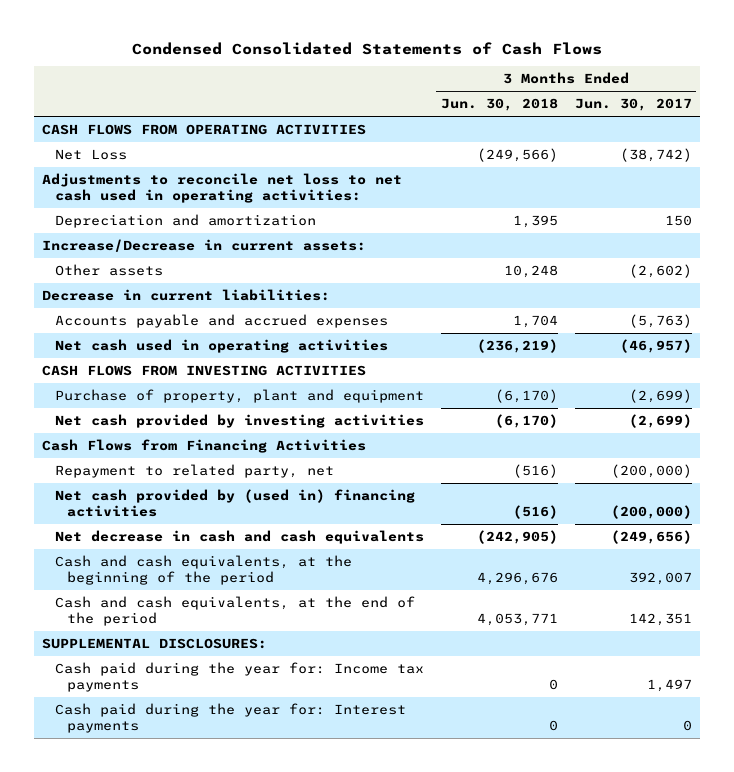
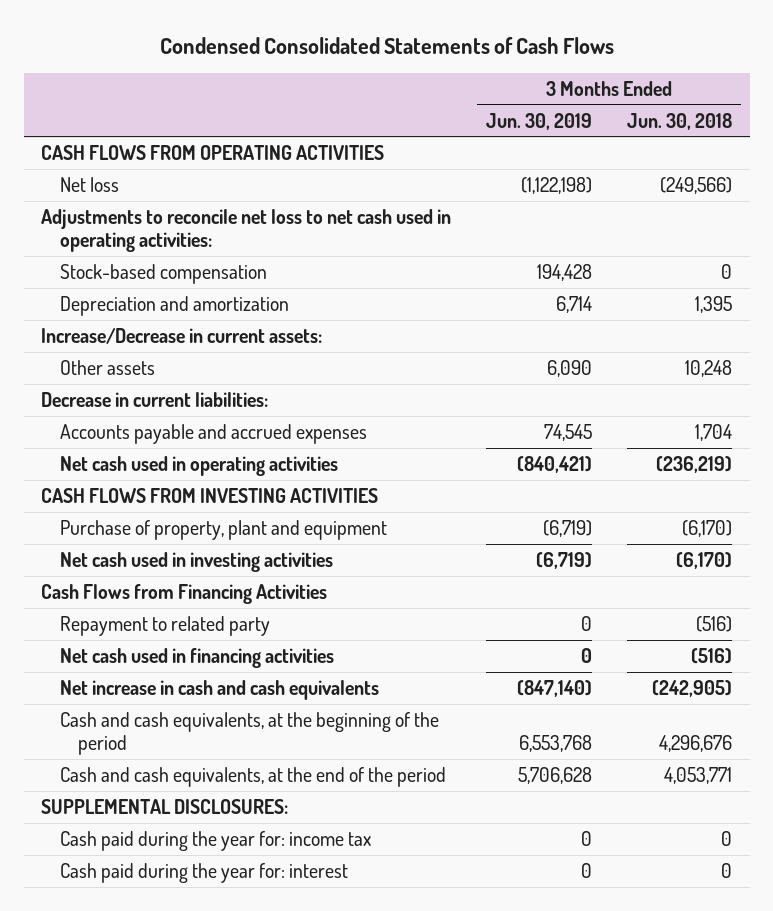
[574,98,692,112] Jun. 30, 2017 -> none
none -> [486,112,593,130] Jun. 30, 2019
[54,148,127,160] Net Loss -> [59,176,119,192] Net loss
none -> [59,263,267,284] Stock-based compensation
[54,413,424,428] Net cash provided by investing activities -> [59,551,333,572] Net cash used in investing activities
[54,463,334,478] Repayment to related party, net -> [59,615,270,636] Repayment to related party
[54,488,415,518] Net cash provided by (used in) financing activities -> [59,647,334,668] Net cash used in financing activities
[54,529,424,544] Net decrease in cash and cash equivalents -> [59,679,379,700] Net increase in cash and cash equivalents
[54,661,424,693] Cash paid during the year for: Income tax payments -> [59,830,371,851] Cash paid during the year for: income tax
[54,702,406,734] Cash paid during the year for: Interest payments -> [59,862,348,883] Cash paid during the year for: interest

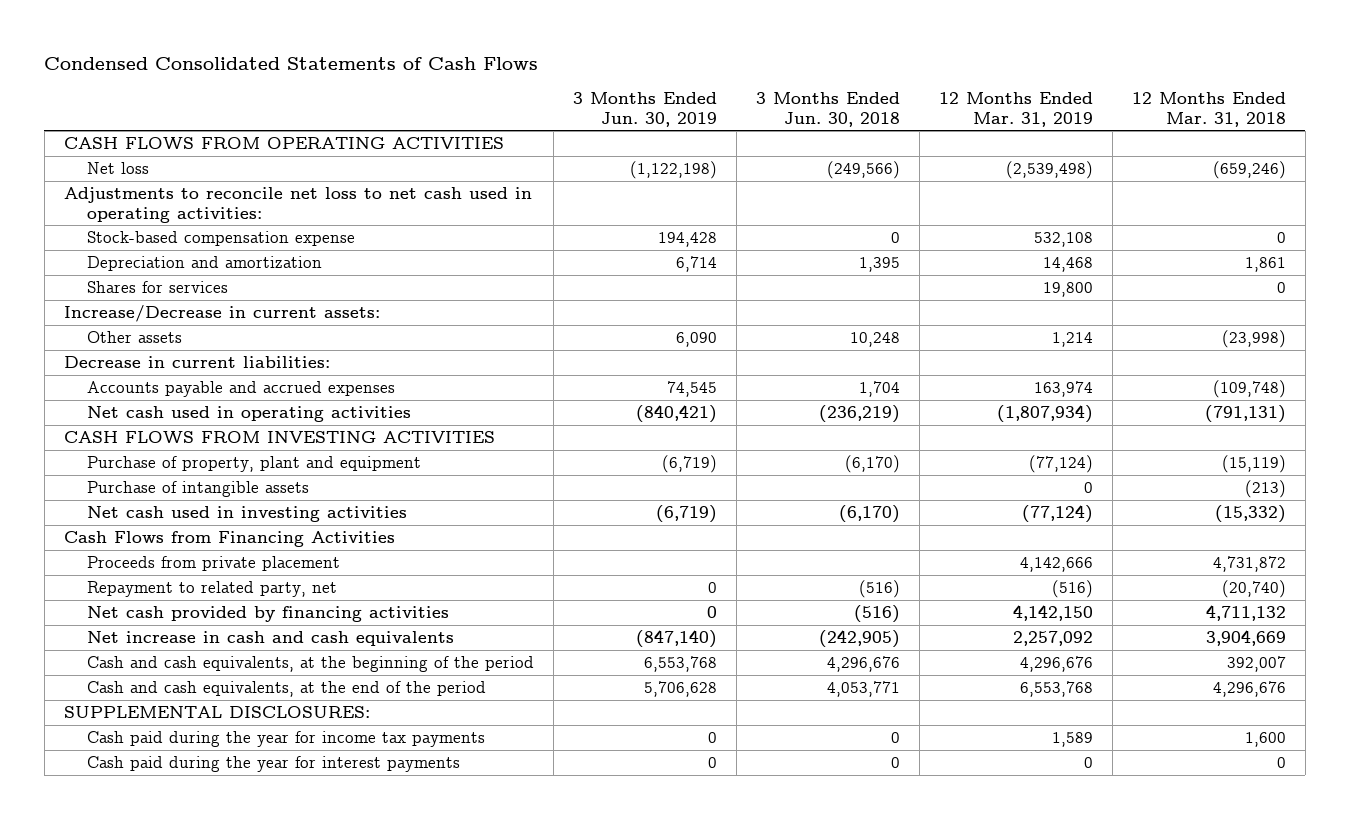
none -> [939,92,1094,127] 12 Months Ended Mar. 31, 2019
none -> [1131,92,1286,127] 12 Months Ended Mar. 31, 2018
[59,263,267,284] Stock-based compensation -> [87,231,356,247] Stock-based compensation expense
none -> [87,281,229,294] Shares for services
none -> [87,481,310,498] Purchase of intangible assets
none -> [87,556,341,572] Proceeds from private placement
[59,615,270,636] Repayment to related party -> [87,581,338,598] Repayment to related party, net
[59,647,334,668] Net cash used in financing activities -> [87,606,450,623] Net cash provided by financing activities
[59,830,371,851] Cash paid during the year for: income tax -> [87,731,486,748] Cash paid during the year for income tax payments
[59,862,348,883] Cash paid during the year for: interest -> [87,756,461,773] Cash paid during the year for interest payments

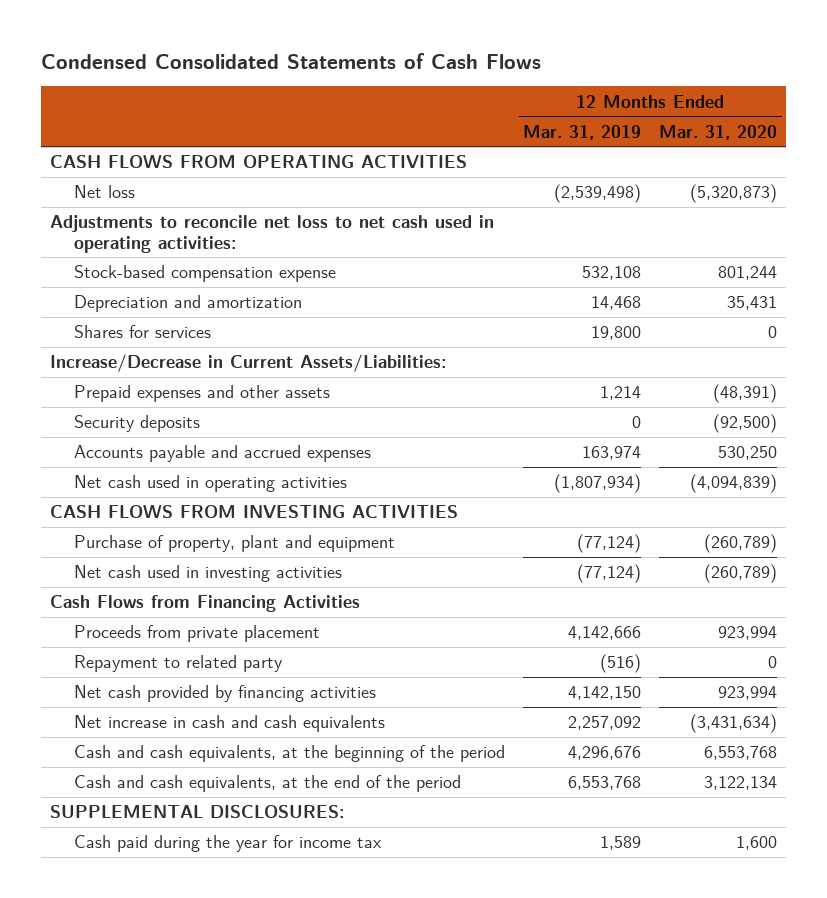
[573,92,718,127] 3 Months Ended Jun. 30, 2019 -> none
[756,92,901,127] 3 Months Ended Jun. 30, 2018 -> none
[1131,92,1286,127] 12 Months Ended Mar. 31, 2018 -> none
none -> [659,124,778,140] Mar. 31, 2020
[63,356,330,369] Decrease in current liabilities: -> none
[63,305,380,323] Increase/Decrease in current assets: -> [49,354,446,373] Increase/Decrease in Current Assets/Liabilities:
[87,331,183,344] Other assets -> [73,385,330,403] Prepaid expenses and other assets
none -> [73,415,200,433] Security deposits
[87,481,310,498] Purchase of intangible assets -> none
[87,581,338,598] Repayment to related party, net -> [73,655,283,673] Repayment to related party
[87,756,461,773] Cash paid during the year for interest payments -> none
[87,731,486,748] Cash paid during the year for income tax payments -> [73,835,382,853] Cash paid during the year for income tax

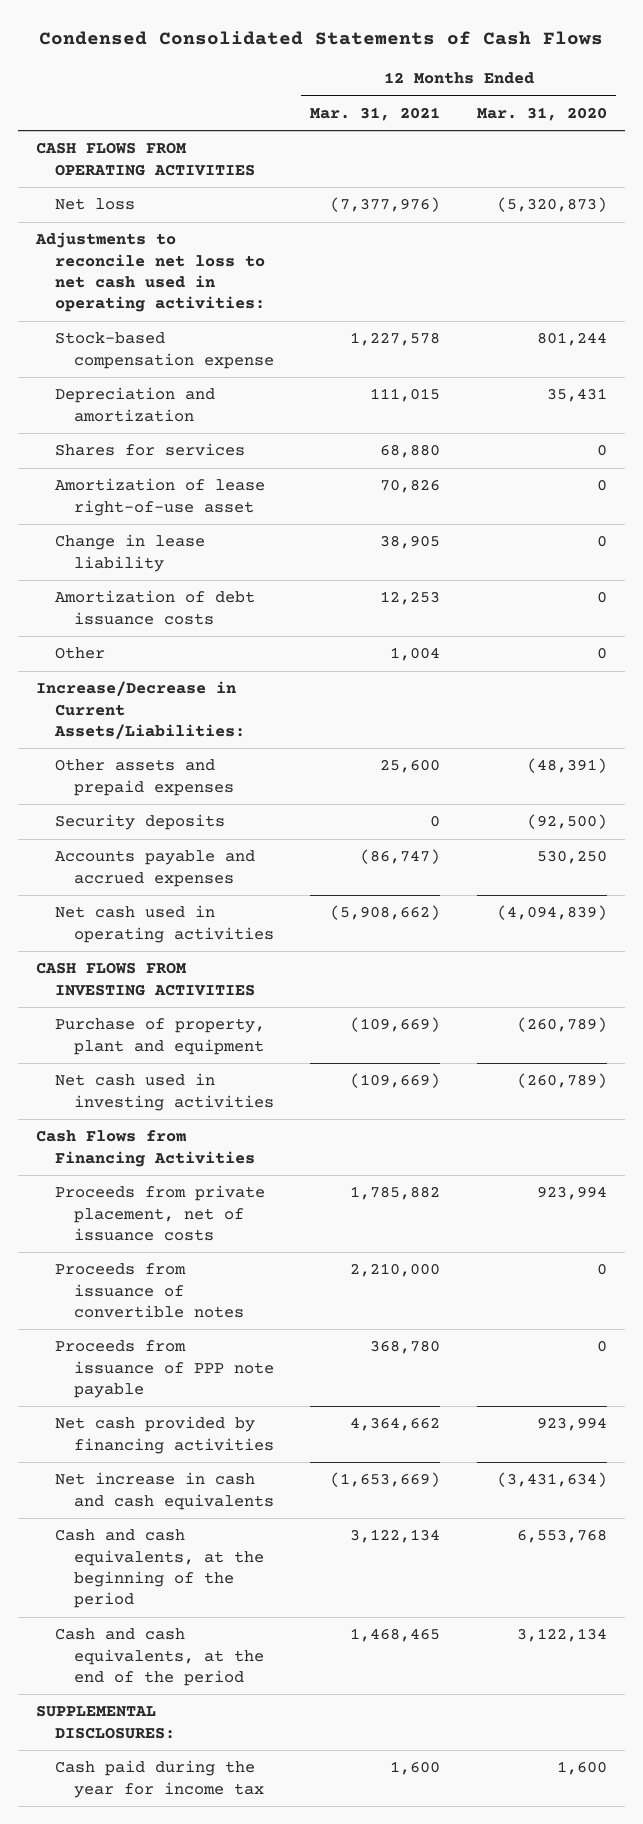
[523,124,642,140] Mar. 31, 2019 -> none
none -> [310,107,441,122] Mar. 31, 2021
none -> [55,478,266,516] Amortization of lease right-of-use asset
none -> [55,534,206,572] Change in lease liability
none -> [55,590,256,625] Amortization of debt issuance costs
none -> [55,647,106,660] Other
[73,385,330,403] Prepaid expenses and other assets -> [55,759,235,796] Other assets and prepaid expenses
[73,655,283,673] Repayment to related party -> none
[73,625,320,643] Proceeds from private placement -> [55,1185,266,1241] Proceeds from private placement, net of issuance costs
none -> [55,1263,245,1318] Proceeds from issuance of convertible notes
none -> [55,1340,275,1398] Proceeds from issuance of PPP note payable

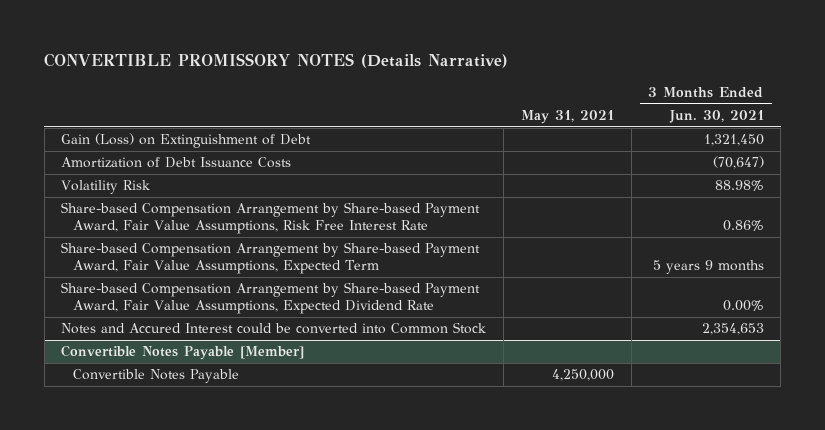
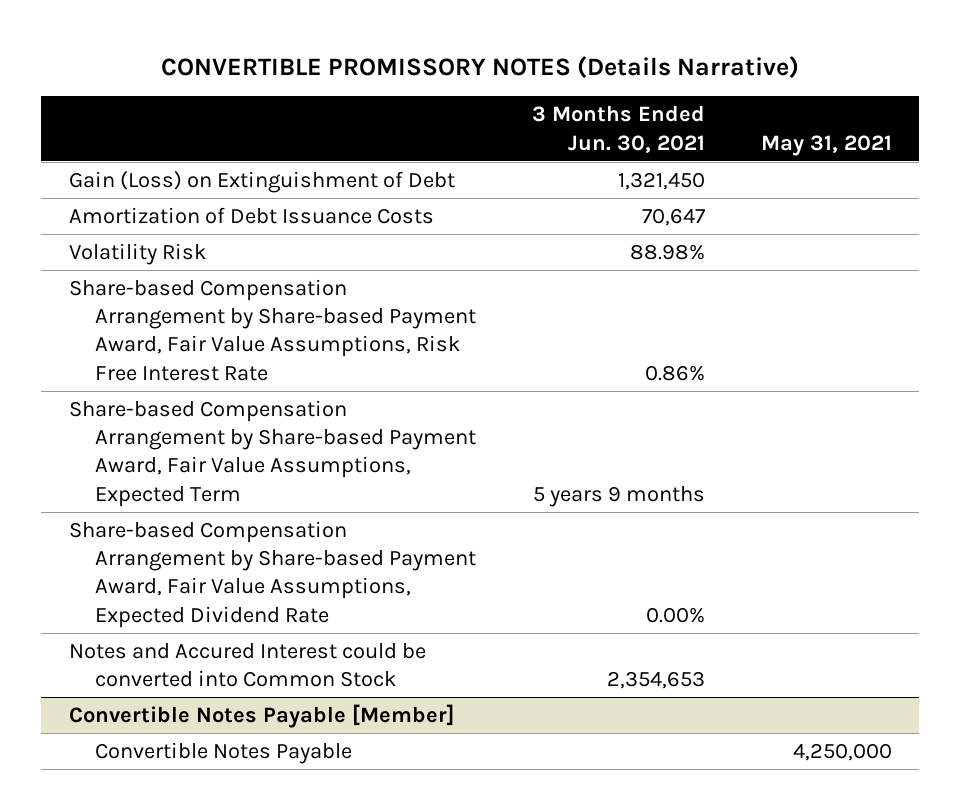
[712,156,764,170] (70,647) -> [641,207,705,226] 70,647

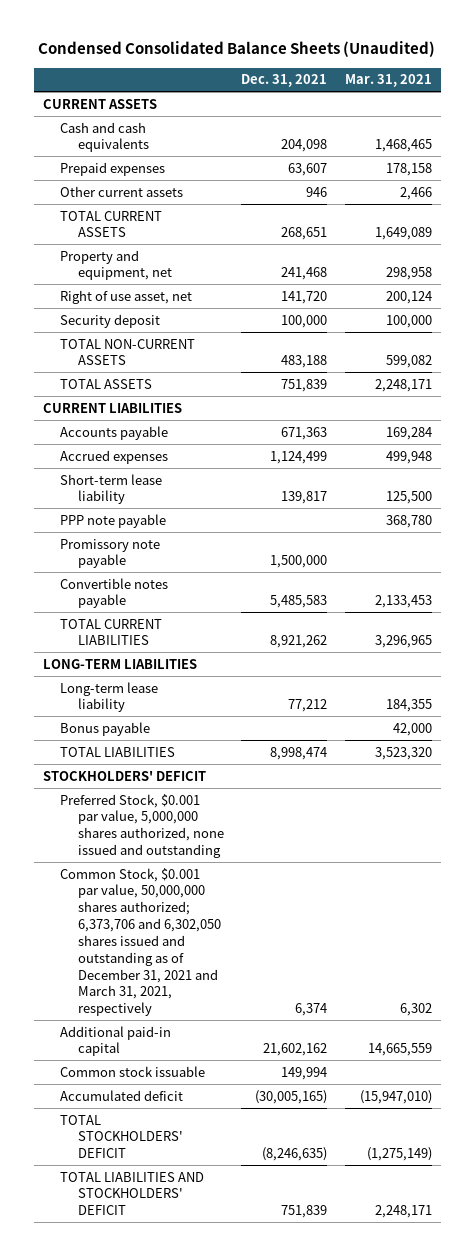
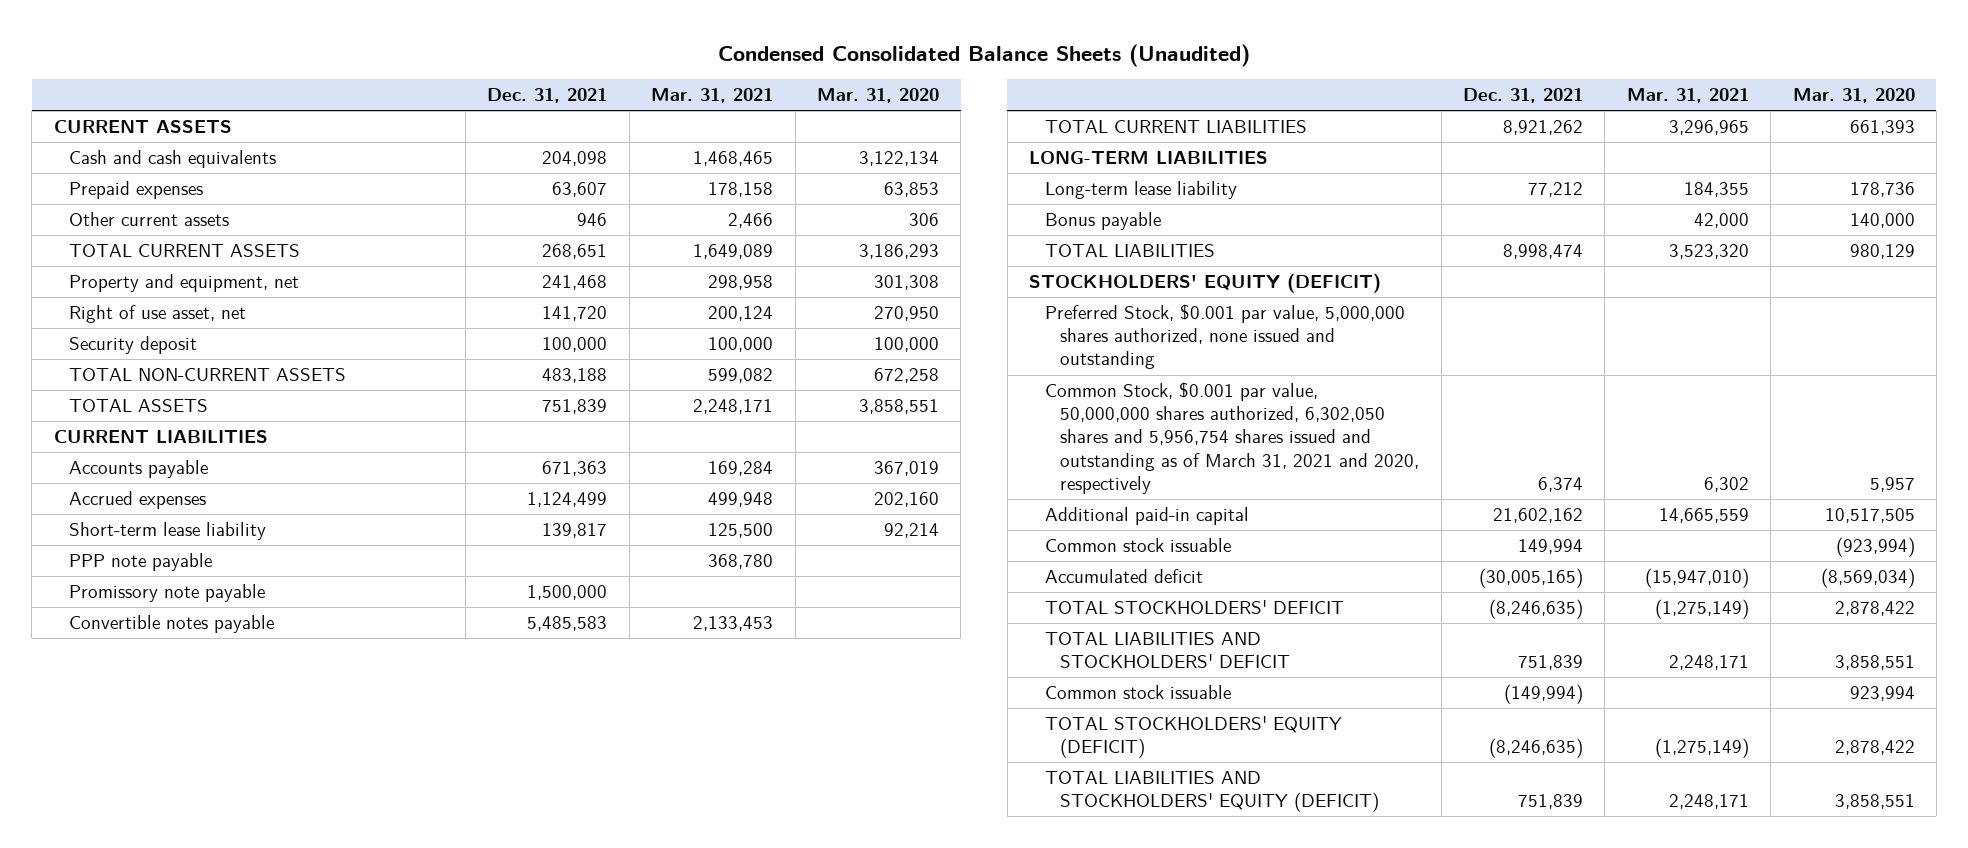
none -> [817,88,940,104] Mar. 31, 2020
[42,770,206,781] STOCKHOLDERS' DEFICIT -> [1029,273,1382,294] STOCKHOLDERS' EQUITY (DEFICIT)
[60,867,221,1017] Common Stock, $0.001 par value, 50,000,000 shares authorized; 6,373,706 and 6,302,050 shares issued and outstanding as of December 31, 2021 and March 31, 2021, respectively -> [1044,382,1420,494] Common Stock, $0.001 par value, 50,000,000 shares authorized, 6,302,050 shares and 5,956,754 shares issued and outstanding as of March 31, 2021 and 2020, respectively
none -> [1044,685,1231,700] Common stock issuable
none -> [1044,716,1342,759] TOTAL STOCKHOLDERS' EQUITY (DEFICIT)
none -> [1044,771,1380,813] TOTAL LIABILITIES AND STOCKHOLDERS' EQUITY (DEFICIT)

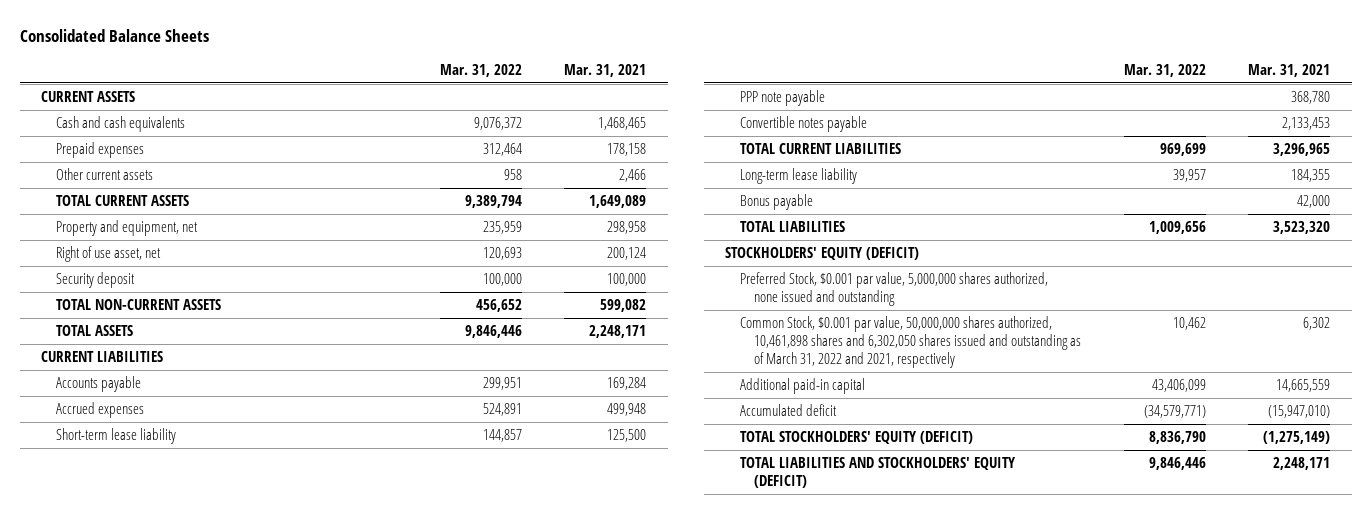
[718,43,1251,67] Condensed Consolidated Balance Sheets (Unaudited) -> [19,28,209,42] Consolidated Balance Sheets
[487,88,608,104] Dec. 31, 2021 -> none
[817,88,940,104] Mar. 31, 2020 -> none
none -> [439,63,522,77] Mar. 31, 2022
[69,584,266,603] Promissory note payable -> none
[1029,151,1269,165] LONG-TERM LIABILITIES -> none
[1044,382,1420,494] Common Stock, $0.001 par value, 50,000,000 shares authorized, 6,302,050 shares and 5,956,754 shares issued and outstanding as of March 31, 2021 and 2020, respectively -> [739,316,1082,369] Common Stock, $0.001 par value, 50,000,000 shares authorized, 10,461,898 shares and 6,302,050 shares issued and outstanding as of March 31, 2022 and 2021, respectively
[1044,538,1231,553] Common stock issuable -> none
[1044,600,1344,615] TOTAL STOCKHOLDERS' DEFICIT -> none
[1044,632,1291,669] TOTAL LIABILITIES AND STOCKHOLDERS' DEFICIT -> none
[1044,685,1231,700] Common stock issuable -> none

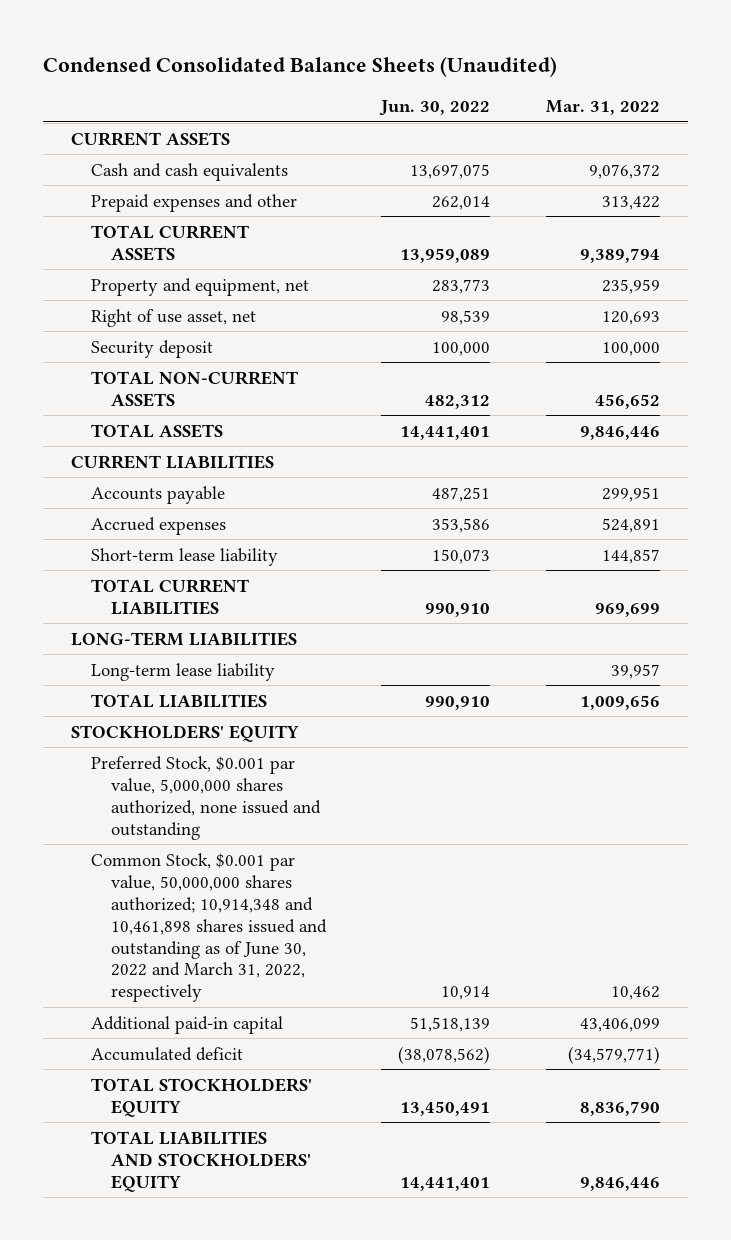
[19,28,209,42] Consolidated Balance Sheets -> [42,55,557,77] Condensed Consolidated Balance Sheets (Unaudited)
[564,63,647,77] Mar. 31, 2021 -> none
none -> [379,99,491,116] Jun. 30, 2022
[55,168,153,181] Other current assets -> none
[55,142,144,159] Prepaid expenses -> [90,193,297,212] Prepaid expenses and other
[482,143,522,157] 312,464 -> [602,195,661,210] 313,422
[739,90,825,107] PPP note payable -> none
[739,116,867,133] Convertible notes payable -> none
none -> [70,631,297,646] LONG-TERM LIABILITIES
[739,194,813,211] Bonus payable -> none
[724,247,919,261] STOCKHOLDERS' EQUITY (DEFICIT) -> [70,724,299,742] STOCKHOLDERS' EQUITY
[739,316,1082,369] Common Stock, $0.001 par value, 50,000,000 shares authorized, 10,461,898 shares and 6,302,050 shares issued and outstanding as of March 31, 2022 and 2021, respectively -> [90,852,327,1003] Common Stock, $0.001 par value, 50,000,000 shares authorized; 10,914,348 and 10,461,898 shares issued and outstanding as of June 30, 2022 and March 31, 2022, respectively
[739,431,973,445] TOTAL STOCKHOLDERS' EQUITY (DEFICIT) -> [90,1077,312,1117] TOTAL STOCKHOLDERS' EQUITY
[739,457,1016,489] TOTAL LIABILITIES AND STOCKHOLDERS' EQUITY (DEFICIT) -> [90,1130,311,1192] TOTAL LIABILITIES AND STOCKHOLDERS' EQUITY

